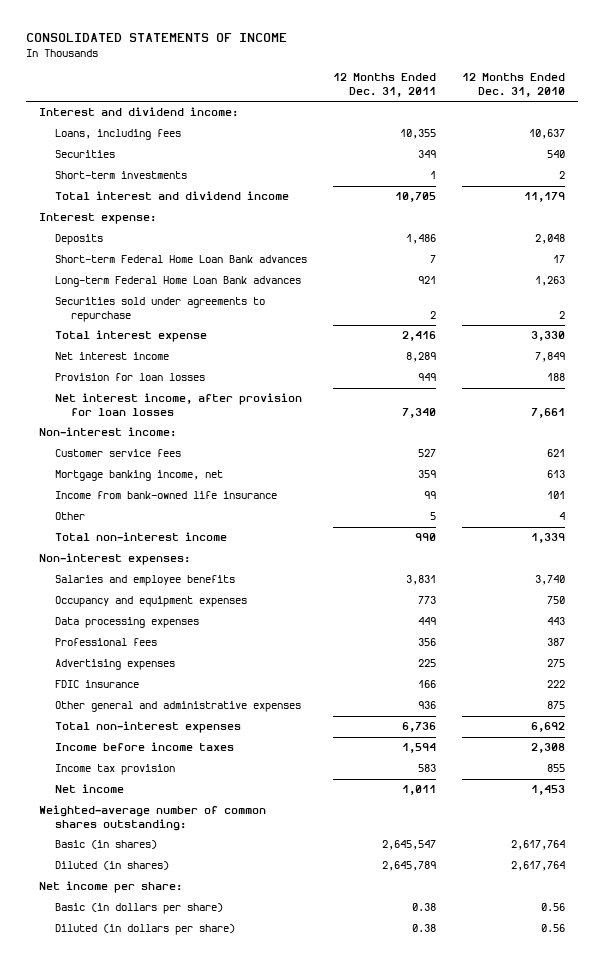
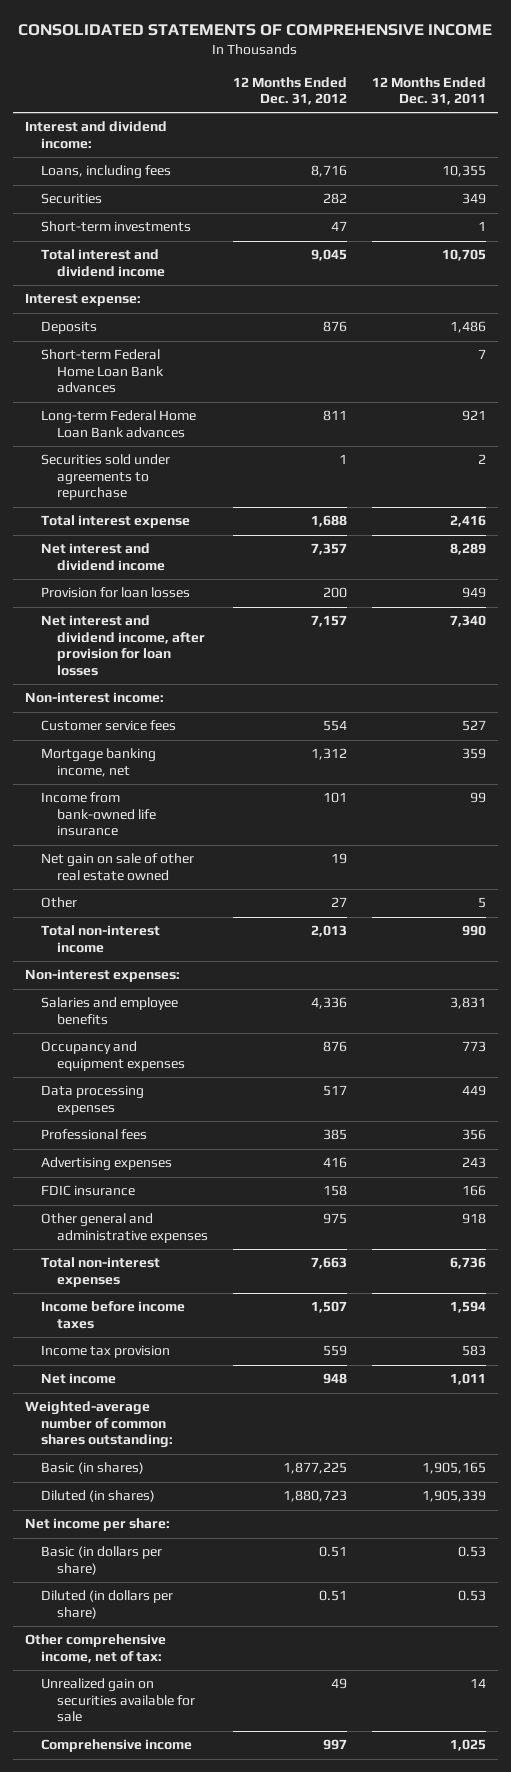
[25,33,287,43] CONSOLIDATED STATEMENTS OF INCOME -> [18,23,493,36] CONSOLIDATED STATEMENTS OF COMPREHENSIVE INCOME
[462,73,566,97] 12 Months Ended Dec. 31, 2010 -> none
none -> [232,76,347,106] 12 Months Ended Dec. 31, 2012
[55,352,170,361] Net interest income -> [40,543,165,571] Net interest and dividend income
[55,393,303,416] Net interest income, after provision for loan losses -> [40,615,205,676] Net interest and dividend income, after provision for loan losses
none -> [40,853,194,881] Net gain on sale of other real estate owned
[418,659,437,668] 225 -> [461,1157,486,1169] 243
[418,701,437,710] 936 -> [461,1213,486,1225] 918
[382,840,437,851] 2,645,547 -> [421,1462,486,1475] 1,905,165
[382,861,437,872] 2,645,789 -> [421,1490,486,1503] 1,905,339
[412,903,437,912] 0.38 -> [457,1546,486,1558] 0.53
[412,924,437,933] 0.38 -> [457,1590,486,1602] 0.53
none -> [25,1634,167,1663] Other comprehensive income, net of tax:
none -> [40,1678,195,1723] Unrealized gain on securities available for sale
none -> [40,1739,192,1753] Comprehensive income

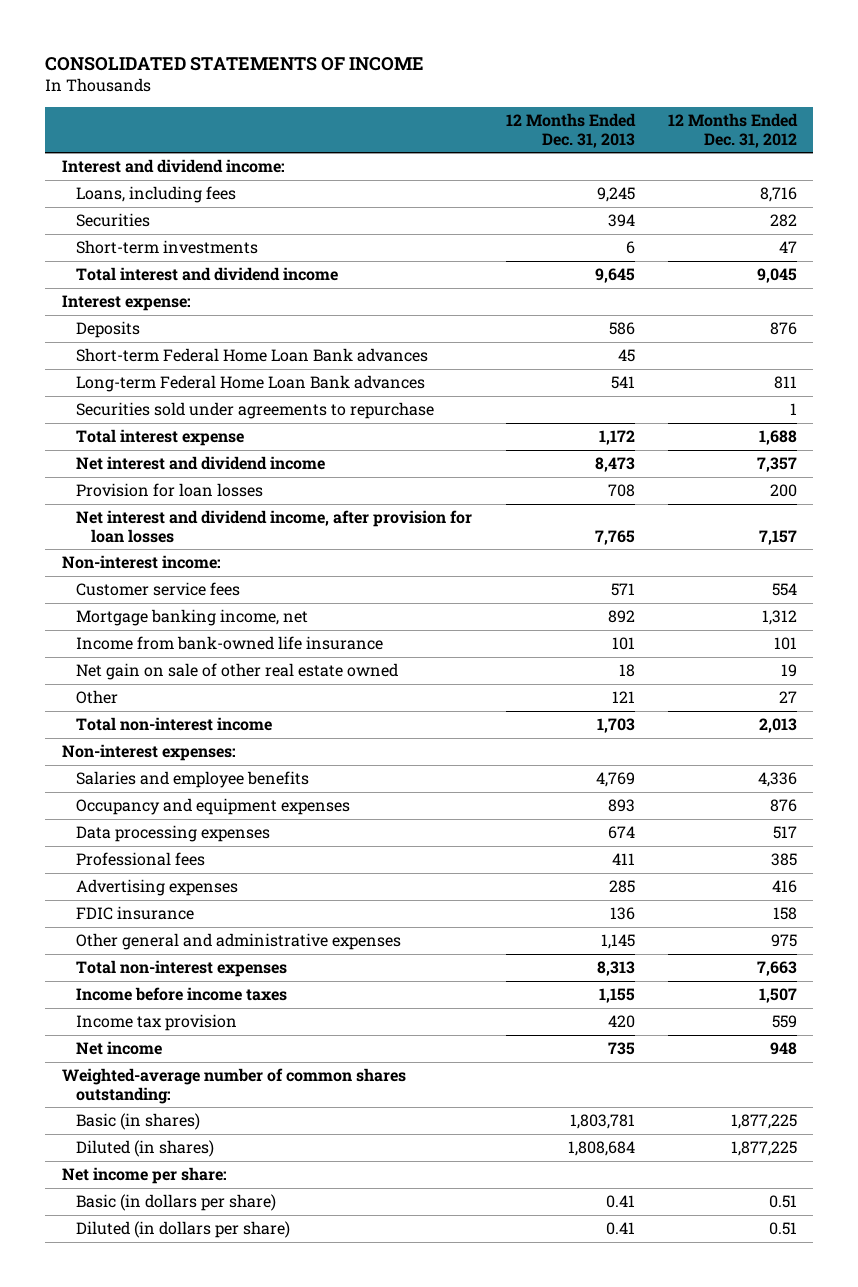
[18,23,493,36] CONSOLIDATED STATEMENTS OF COMPREHENSIVE INCOME -> [45,56,425,71] CONSOLIDATED STATEMENTS OF INCOME
[371,76,486,106] 12 Months Ended Dec. 31, 2011 -> none
none -> [505,112,636,148] 12 Months Ended Dec. 31, 2013
[282,1490,347,1503] 1,880,723 -> [730,1141,797,1157] 1,877,225
[25,1634,167,1663] Other comprehensive income, net of tax: -> none
[40,1678,195,1723] Unrealized gain on securities available for sale -> none
[40,1739,192,1753] Comprehensive income -> none

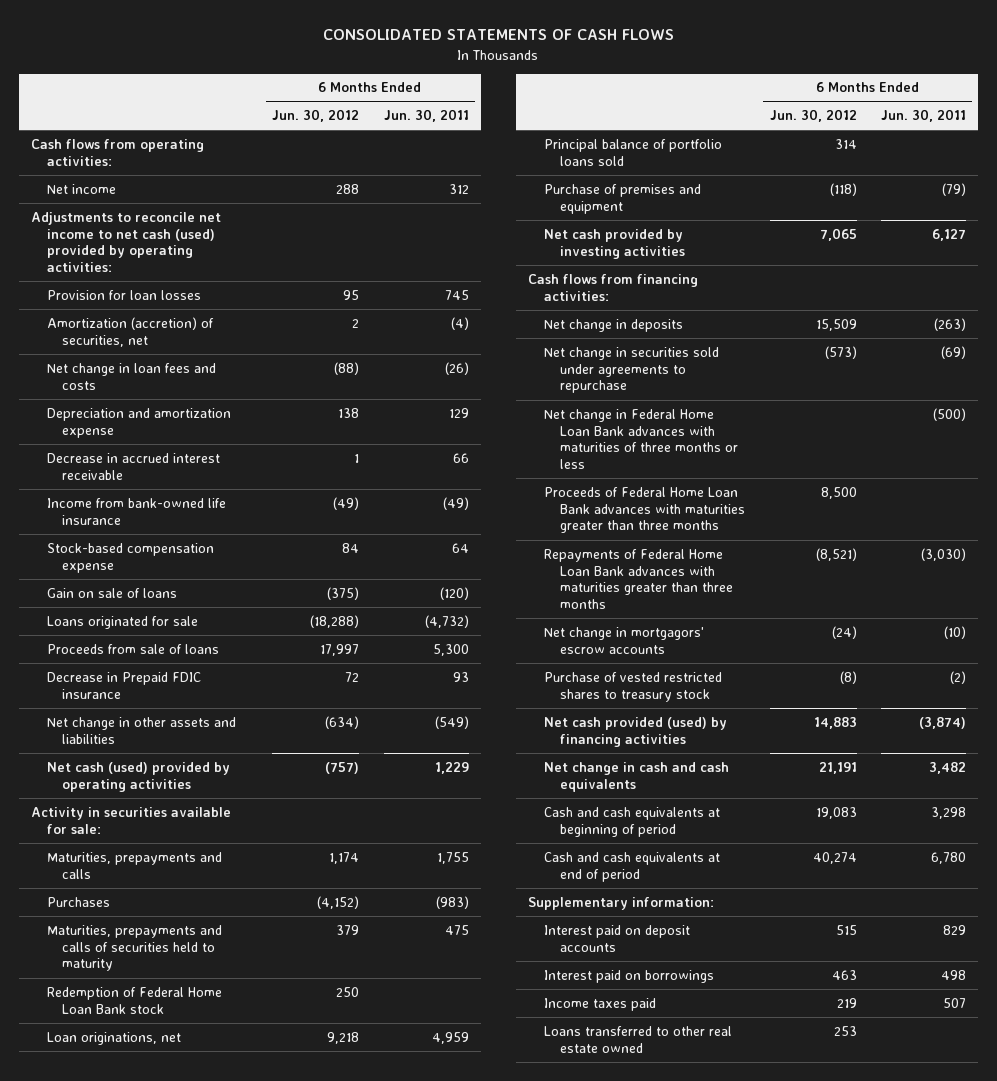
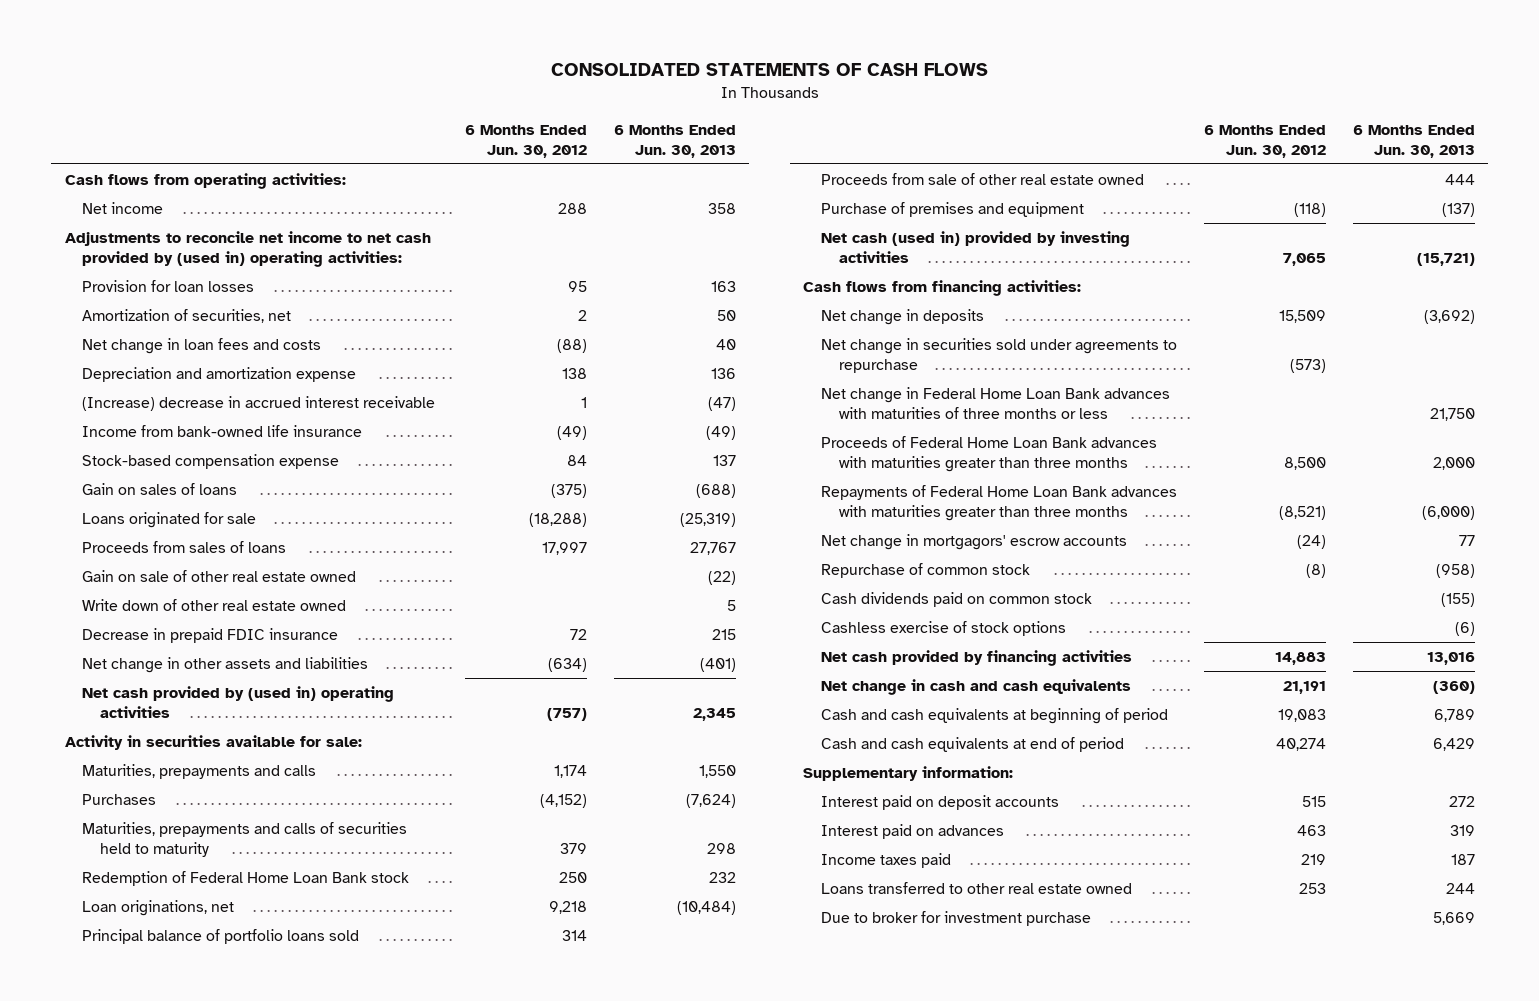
[383,109,469,123] Jun. 30, 2011 -> none
none -> [613,124,736,158] 6 Months Ended Jun. 30, 2013
[30,211,221,273] Adjustments to reconcile net income to net cash (used) provided by operating activities: -> [64,231,431,268] Adjustments to reconcile net income to net cash provided by (used in) operating activities:
[46,316,214,347] Amortization (accretion) of securities, net -> [82,309,292,324] Amortization of securities, net
[46,452,220,480] Decrease in accrued interest receivable -> [82,396,436,412] (Increase) decrease in accrued interest receivable
[46,587,177,598] Gain on sale of loans -> [82,483,238,496] Gain on sales of loans
[46,643,219,654] Proceeds from sale of loans -> [82,541,287,554] Proceeds from sales of loans
none -> [82,570,357,583] Gain on sale of other real estate owned
none -> [82,599,347,612] Write down of other real estate owned
[46,671,201,699] Decrease in Prepaid FDIC insurance -> [82,628,339,644] Decrease in prepaid FDIC insurance
[46,761,230,792] Net cash (used) provided by operating activities -> [82,686,395,719] Net cash provided by (used in) operating activities
none -> [820,173,1144,186] Proceeds from sale of other real estate owned
[544,228,685,259] Net cash provided by investing activities -> [820,231,1130,264] Net cash (used in) provided by investing activities
[544,671,723,702] Purchase of vested restricted shares to treasury stock -> [820,563,1030,579] Repurchase of common stock
none -> [820,592,1092,608] Cash dividends paid on common stock
none -> [820,621,1066,637] Cashless exercise of stock options
[544,716,728,747] Net cash provided (used) by financing activities -> [820,650,1132,667] Net cash provided by financing activities
[544,969,715,983] Interest paid on borrowings -> [820,824,1004,840] Interest paid on advances
none -> [820,911,1091,927] Due to broker for investment purchase

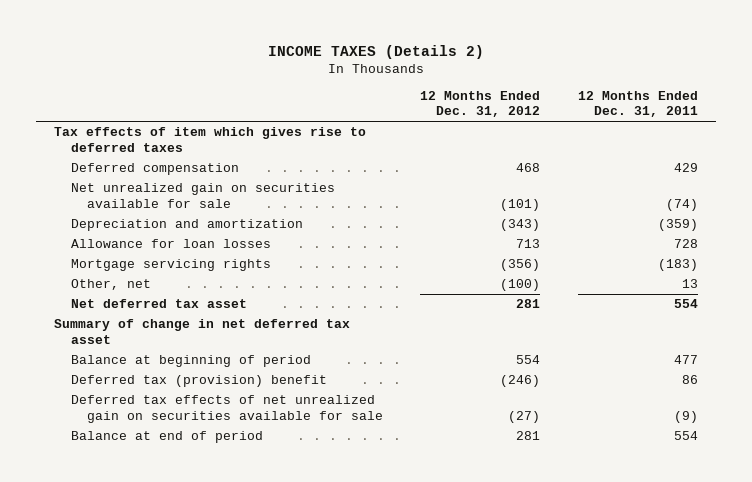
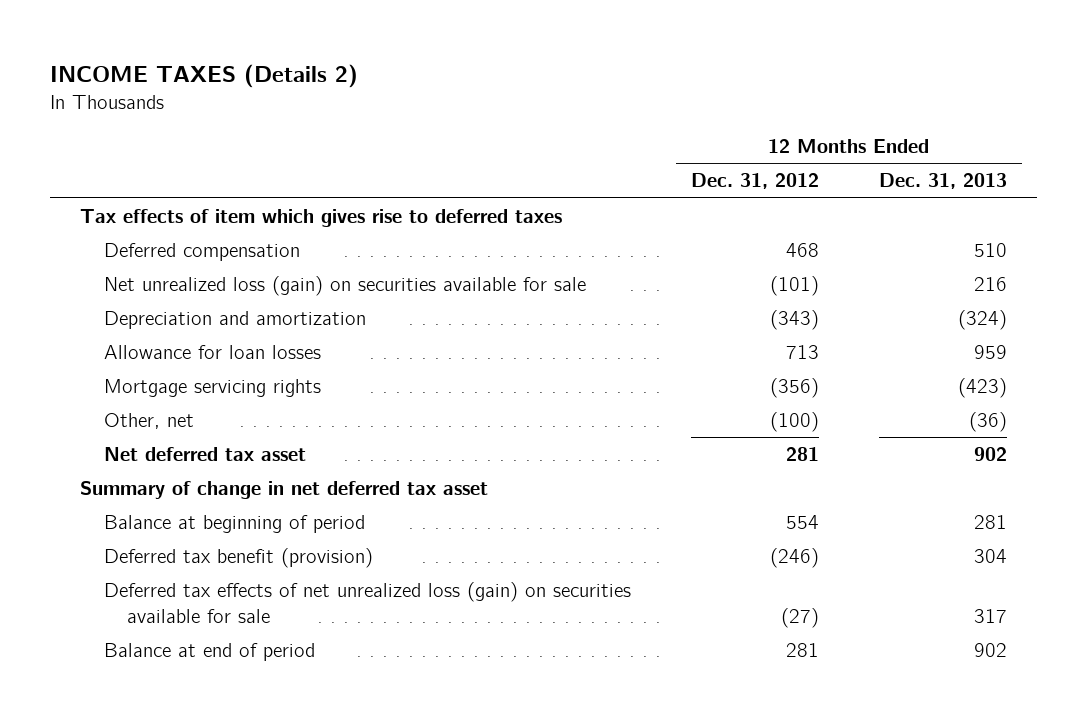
[577,90,698,118] 12 Months Ended Dec. 31, 2011 -> none
none -> [878,173,1007,190] Dec. 31, 2013
[70,183,335,208] Net unrealized gain on securities available for sale -> [103,276,586,297] Net unrealized loss (gain) on securities available for sale
[70,375,327,388] Deferred tax (provision) benefit -> [103,548,373,569] Deferred tax benefit (provision)
[70,395,383,423] Deferred tax effects of net unrealized gain on securities available for sale -> [103,582,631,623] Deferred tax effects of net unrealized loss (gain) on securities available for sale

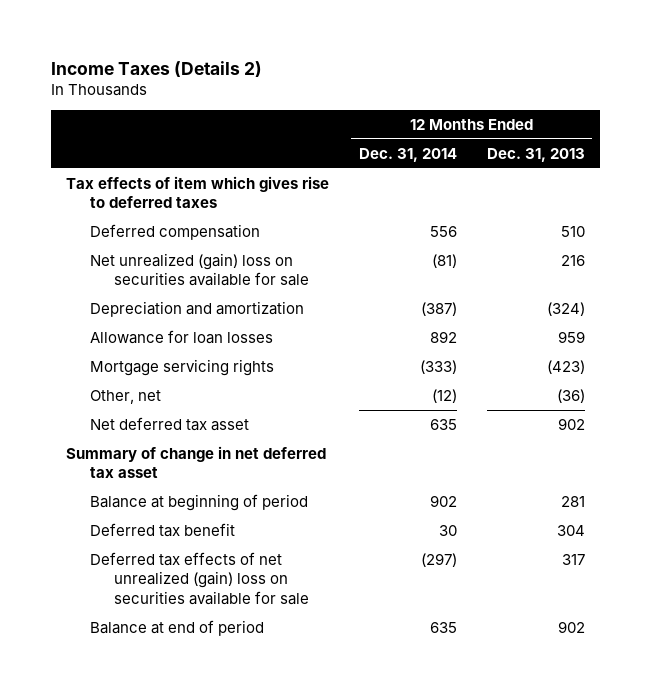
[50,63,359,88] INCOME TAXES (Details 2) -> [51,60,263,77] Income Taxes (Details 2)
[690,173,819,190] Dec. 31, 2012 -> none
none -> [358,147,457,162] Dec. 31, 2014
[103,276,586,297] Net unrealized loss (gain) on securities available for sale -> [89,252,309,287] Net unrealized (gain) loss on securities available for sale
[103,548,373,569] Deferred tax benefit (provision) -> [89,522,235,537] Deferred tax benefit
[103,582,631,623] Deferred tax effects of net unrealized loss (gain) on securities available for sale -> [89,551,309,605] Deferred tax effects of net unrealized (gain) loss on securities available for sale

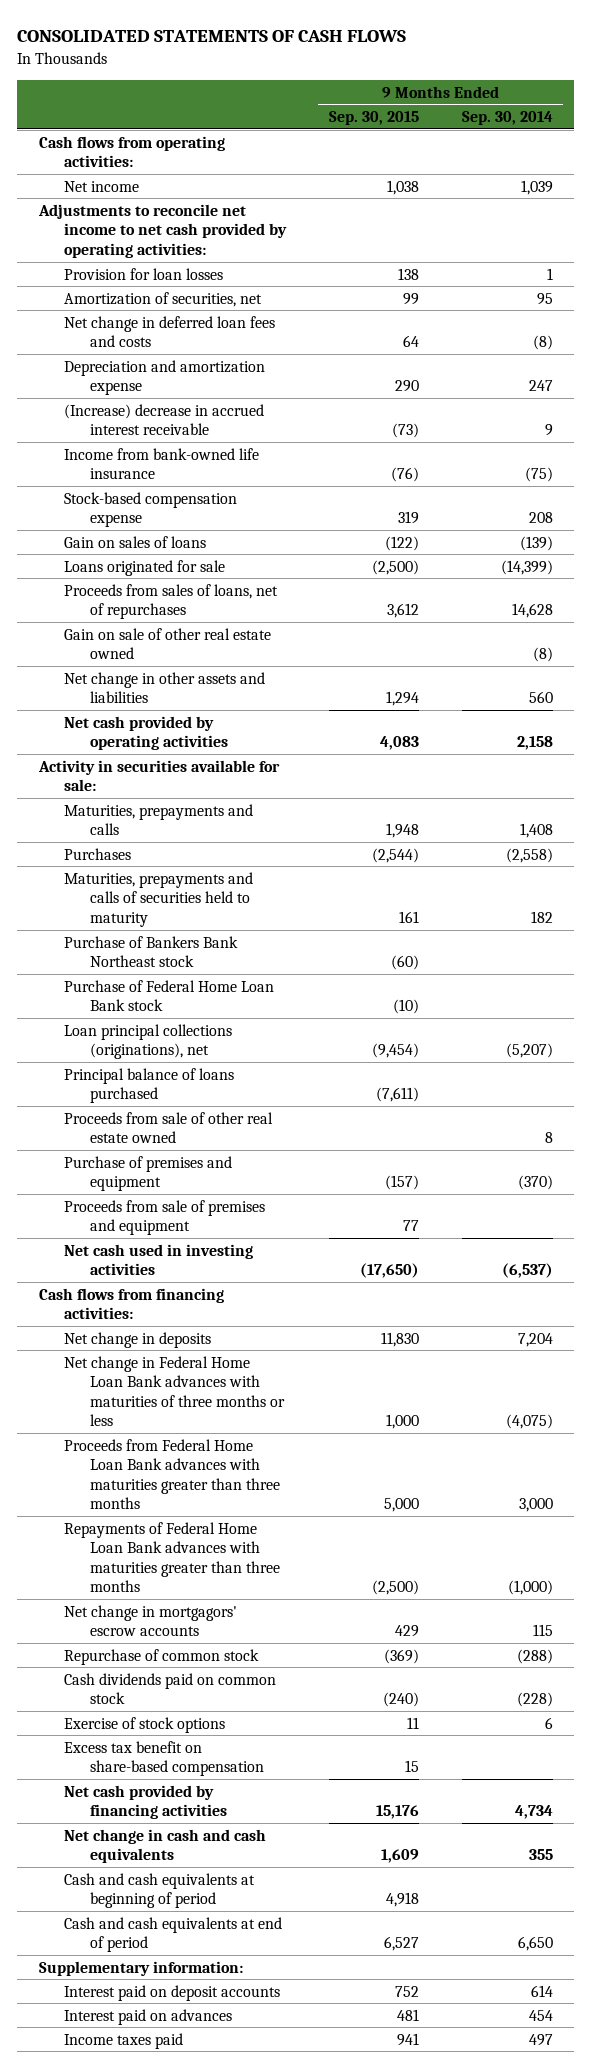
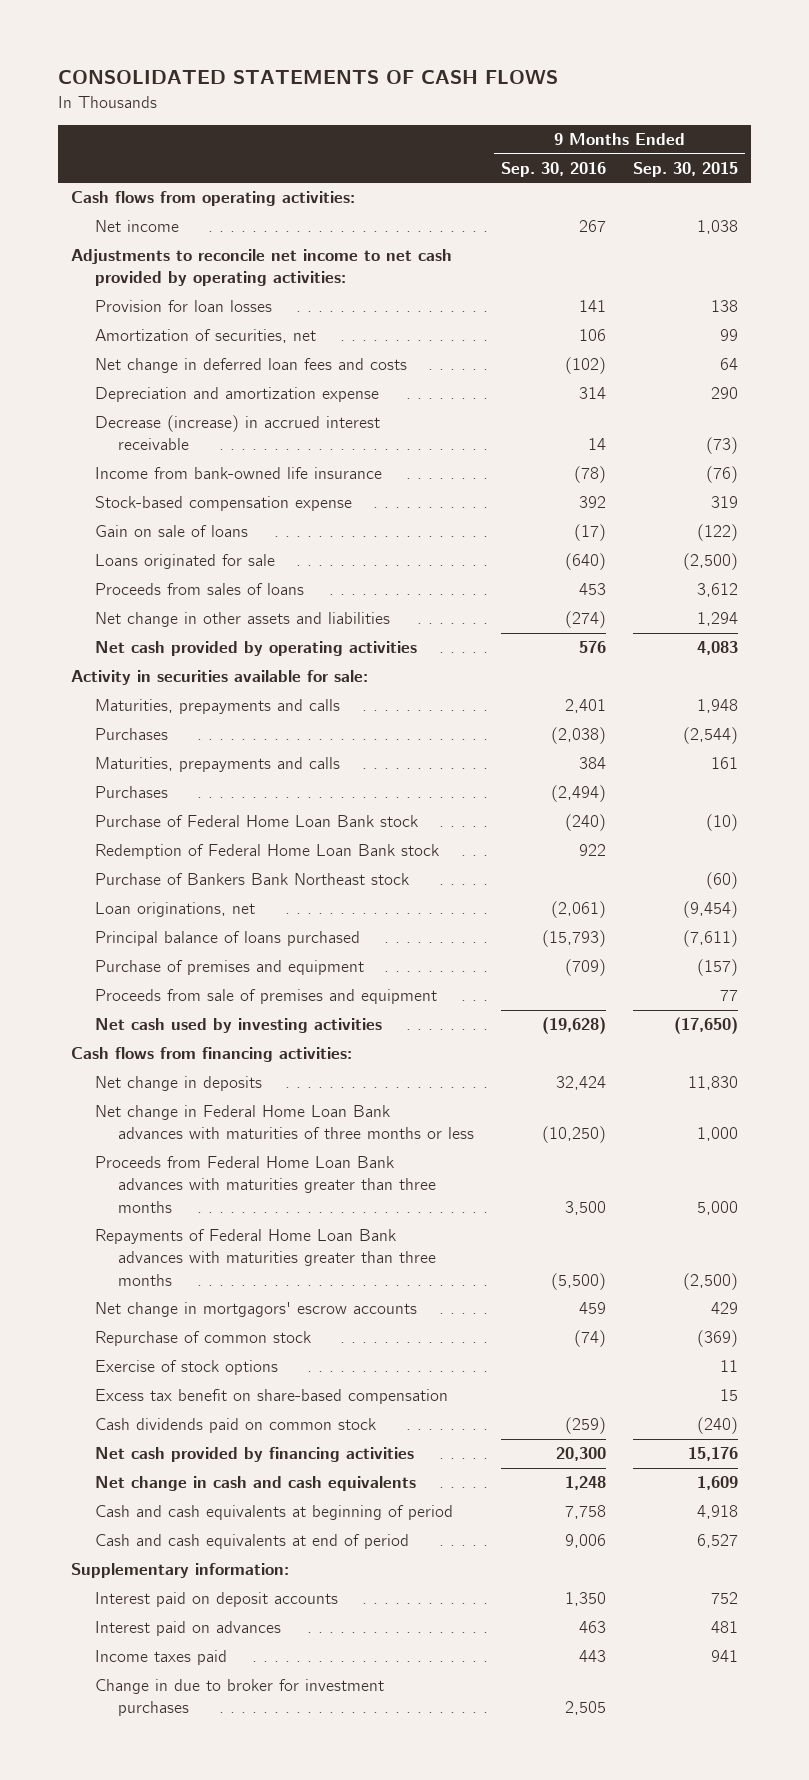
[461,110,553,125] Sep. 30, 2014 -> none
none -> [501,161,607,177] Sep. 30, 2016
[64,403,265,436] (Increase) decrease in accrued interest receivable -> [94,415,380,451] Decrease (increase) in accrued interest receivable
[64,535,207,548] Gain on sales of loans -> [94,525,248,538] Gain on sale of loans
[64,627,272,660] Gain on sale of other real estate owned -> none
[64,583,279,620] Proceeds from sales of loans, net of repurchases -> [94,583,304,596] Proceeds from sales of loans
[64,871,254,927] Maturities, prepayments and calls of securities held to maturity -> [94,757,340,773] Maturities, prepayments and calls
none -> [94,786,168,799] Purchases
none -> [94,844,439,860] Redemption of Federal Home Loan Bank stock
[64,935,239,968] Purchase of Bankers Bank Northeast stock -> [94,873,409,886] Purchase of Bankers Bank Northeast stock
[64,1023,233,1060] Loan principal collections (originations), net -> [94,902,255,918] Loan originations, net
[64,1111,274,1144] Proceeds from sale of other real estate owned -> none
[64,1243,254,1276] Net cash used in investing activities -> [94,1018,382,1034] Net cash used by investing activities
[64,1672,277,1705] Cash dividends paid on common stock -> [94,1418,376,1434] Cash dividends paid on common stock
none -> [94,1679,384,1717] Change in due to broker for investment purchases

